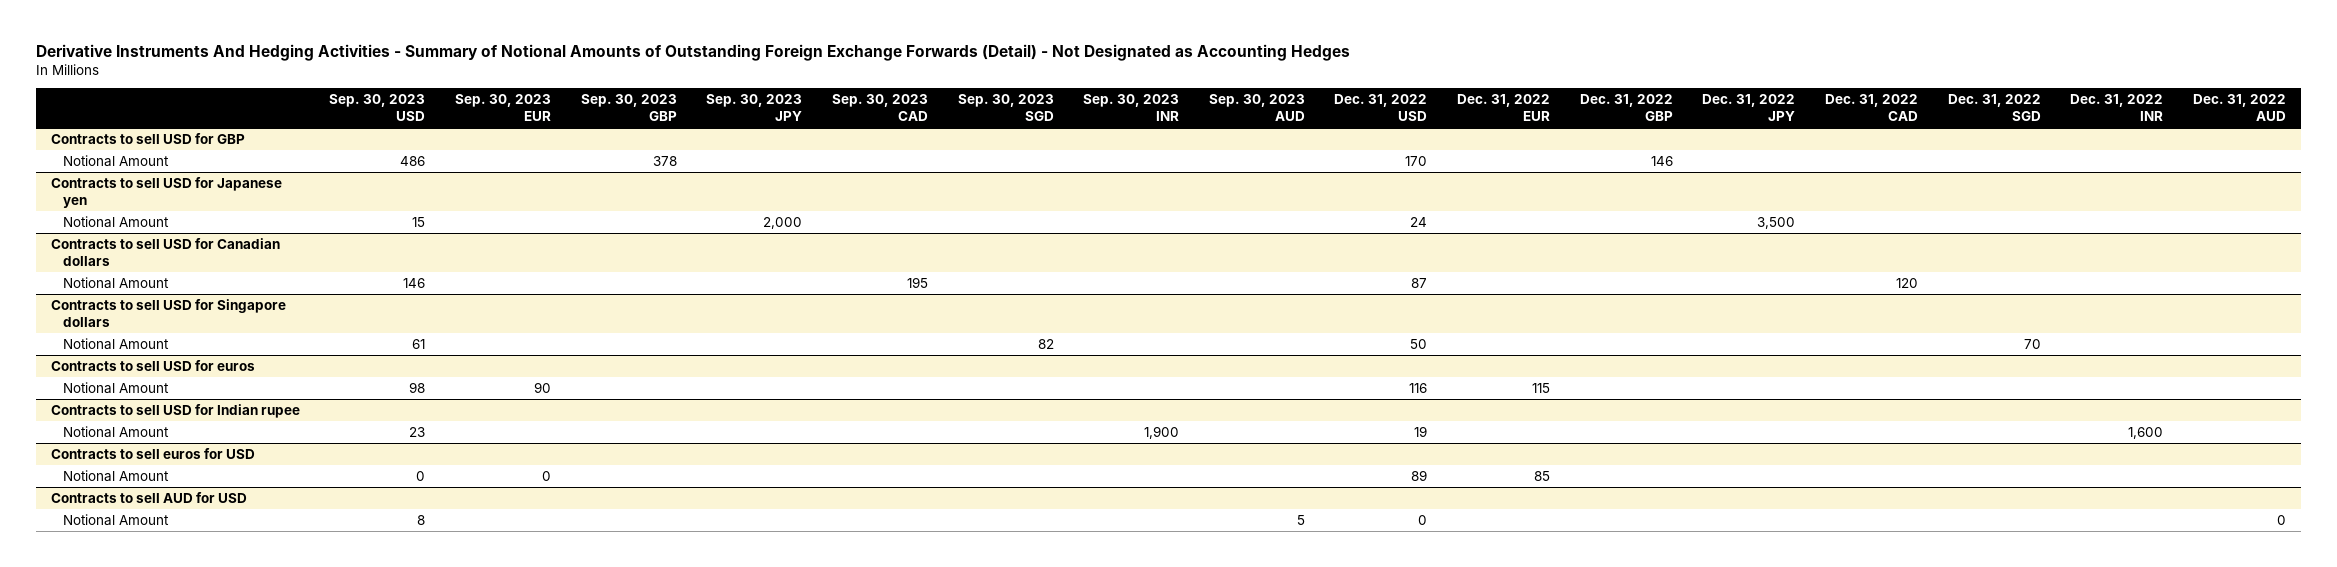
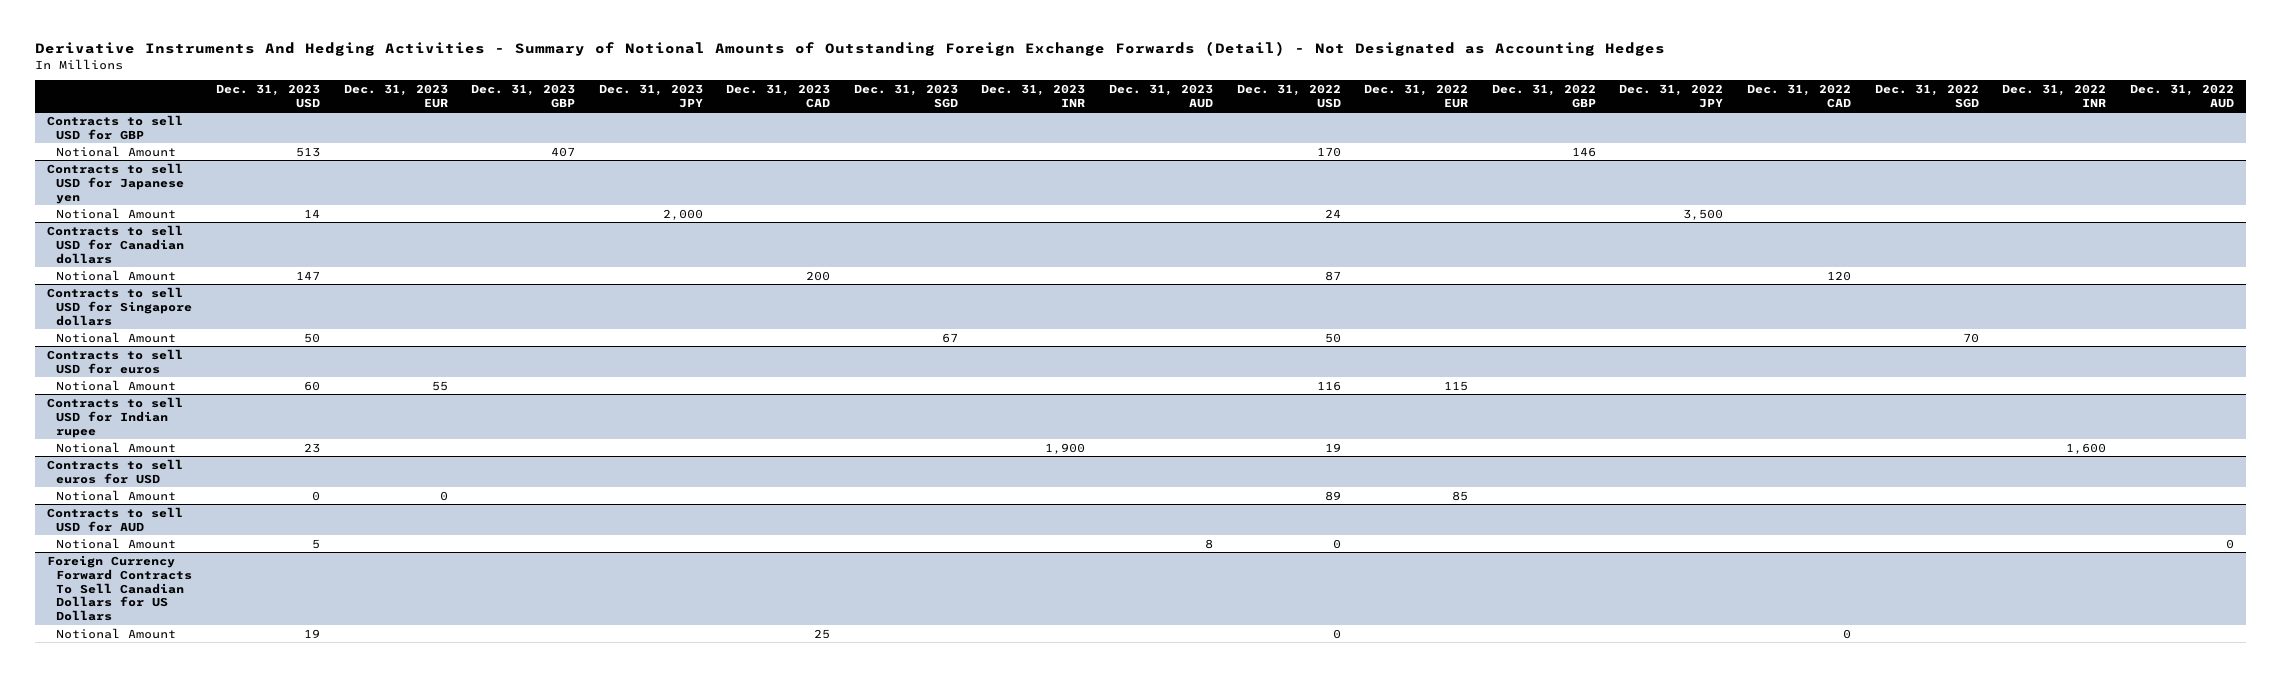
[329,94,426,121] Sep. 30, 2023 USD -> none
[454,94,551,121] Sep. 30, 2023 EUR -> none
[580,94,677,121] Sep. 30, 2023 GBP -> none
[706,94,803,121] Sep. 30, 2023 JPY -> none
[831,94,928,121] Sep. 30, 2023 CAD -> none
[957,94,1054,121] Sep. 30, 2023 SGD -> none
[1083,94,1180,121] Sep. 30, 2023 INR -> none
[1208,94,1305,121] Sep. 30, 2023 AUD -> none
none -> [215,83,320,108] Dec. 31, 2023 USD
none -> [343,83,448,108] Dec. 31, 2023 EUR
none -> [471,83,576,108] Dec. 31, 2023 GBP
none -> [598,83,703,108] Dec. 31, 2023 JPY
none -> [726,83,831,108] Dec. 31, 2023 CAD
none -> [853,83,958,108] Dec. 31, 2023 SGD
none -> [981,83,1086,107] Dec. 31, 2023 INR
none -> [1109,83,1214,108] Dec. 31, 2023 AUD
[50,492,247,504] Contracts to sell AUD for USD -> [46,506,183,532] Contracts to sell USD for AUD
none -> [46,554,193,622] Foreign Currency Forward Contracts To Sell Canadian Dollars for US Dollars
none -> [56,627,177,639] Notional Amount

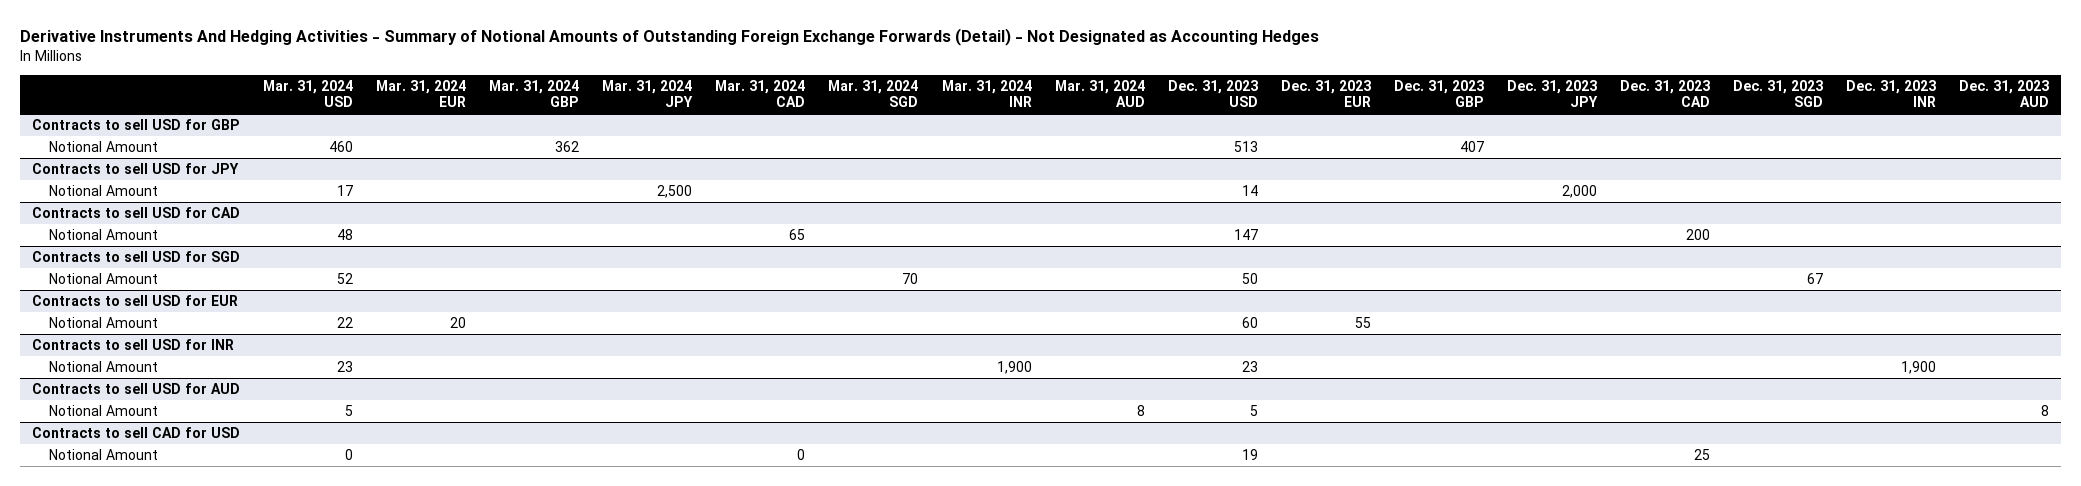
[1236,83,1341,108] Dec. 31, 2022 USD -> none
[1364,83,1469,108] Dec. 31, 2022 EUR -> none
[1491,83,1596,108] Dec. 31, 2022 GBP -> none
[1619,83,1724,108] Dec. 31, 2022 JPY -> none
[1746,83,1851,108] Dec. 31, 2022 CAD -> none
[1874,83,1979,108] Dec. 31, 2022 SGD -> none
[2002,83,2107,107] Dec. 31, 2022 INR -> none
[2129,83,2234,108] Dec. 31, 2022 AUD -> none
none -> [263,79,354,108] Mar. 31, 2024 USD
none -> [376,79,467,108] Mar. 31, 2024 EUR
none -> [489,79,580,108] Mar. 31, 2024 GBP
none -> [602,79,694,108] Mar. 31, 2024 JPY
none -> [715,79,806,108] Mar. 31, 2024 CAD
none -> [828,79,919,108] Mar. 31, 2024 SGD
none -> [941,79,1032,108] Mar. 31, 2024 INR
none -> [1054,79,1145,108] Mar. 31, 2024 AUD
[46,162,185,204] Contracts to sell USD for Japanese yen -> [31,162,239,174] Contracts to sell USD for JPY
[46,224,185,264] Contracts to sell USD for Canadian dollars -> [31,206,240,218] Contracts to sell USD for CAD
[46,286,193,326] Contracts to sell USD for Singapore dollars -> [31,250,240,262] Contracts to sell USD for SGD
[46,348,183,374] Contracts to sell USD for euros -> [31,294,238,306] Contracts to sell USD for EUR
[46,396,183,438] Contracts to sell USD for Indian rupee -> [31,338,234,350] Contracts to sell USD for INR
[46,458,183,484] Contracts to sell euros for USD -> none
[56,489,177,501] Notional Amount -> none
[46,554,193,622] Foreign Currency Forward Contracts To Sell Canadian Dollars for US Dollars -> [31,426,240,438] Contracts to sell CAD for USD

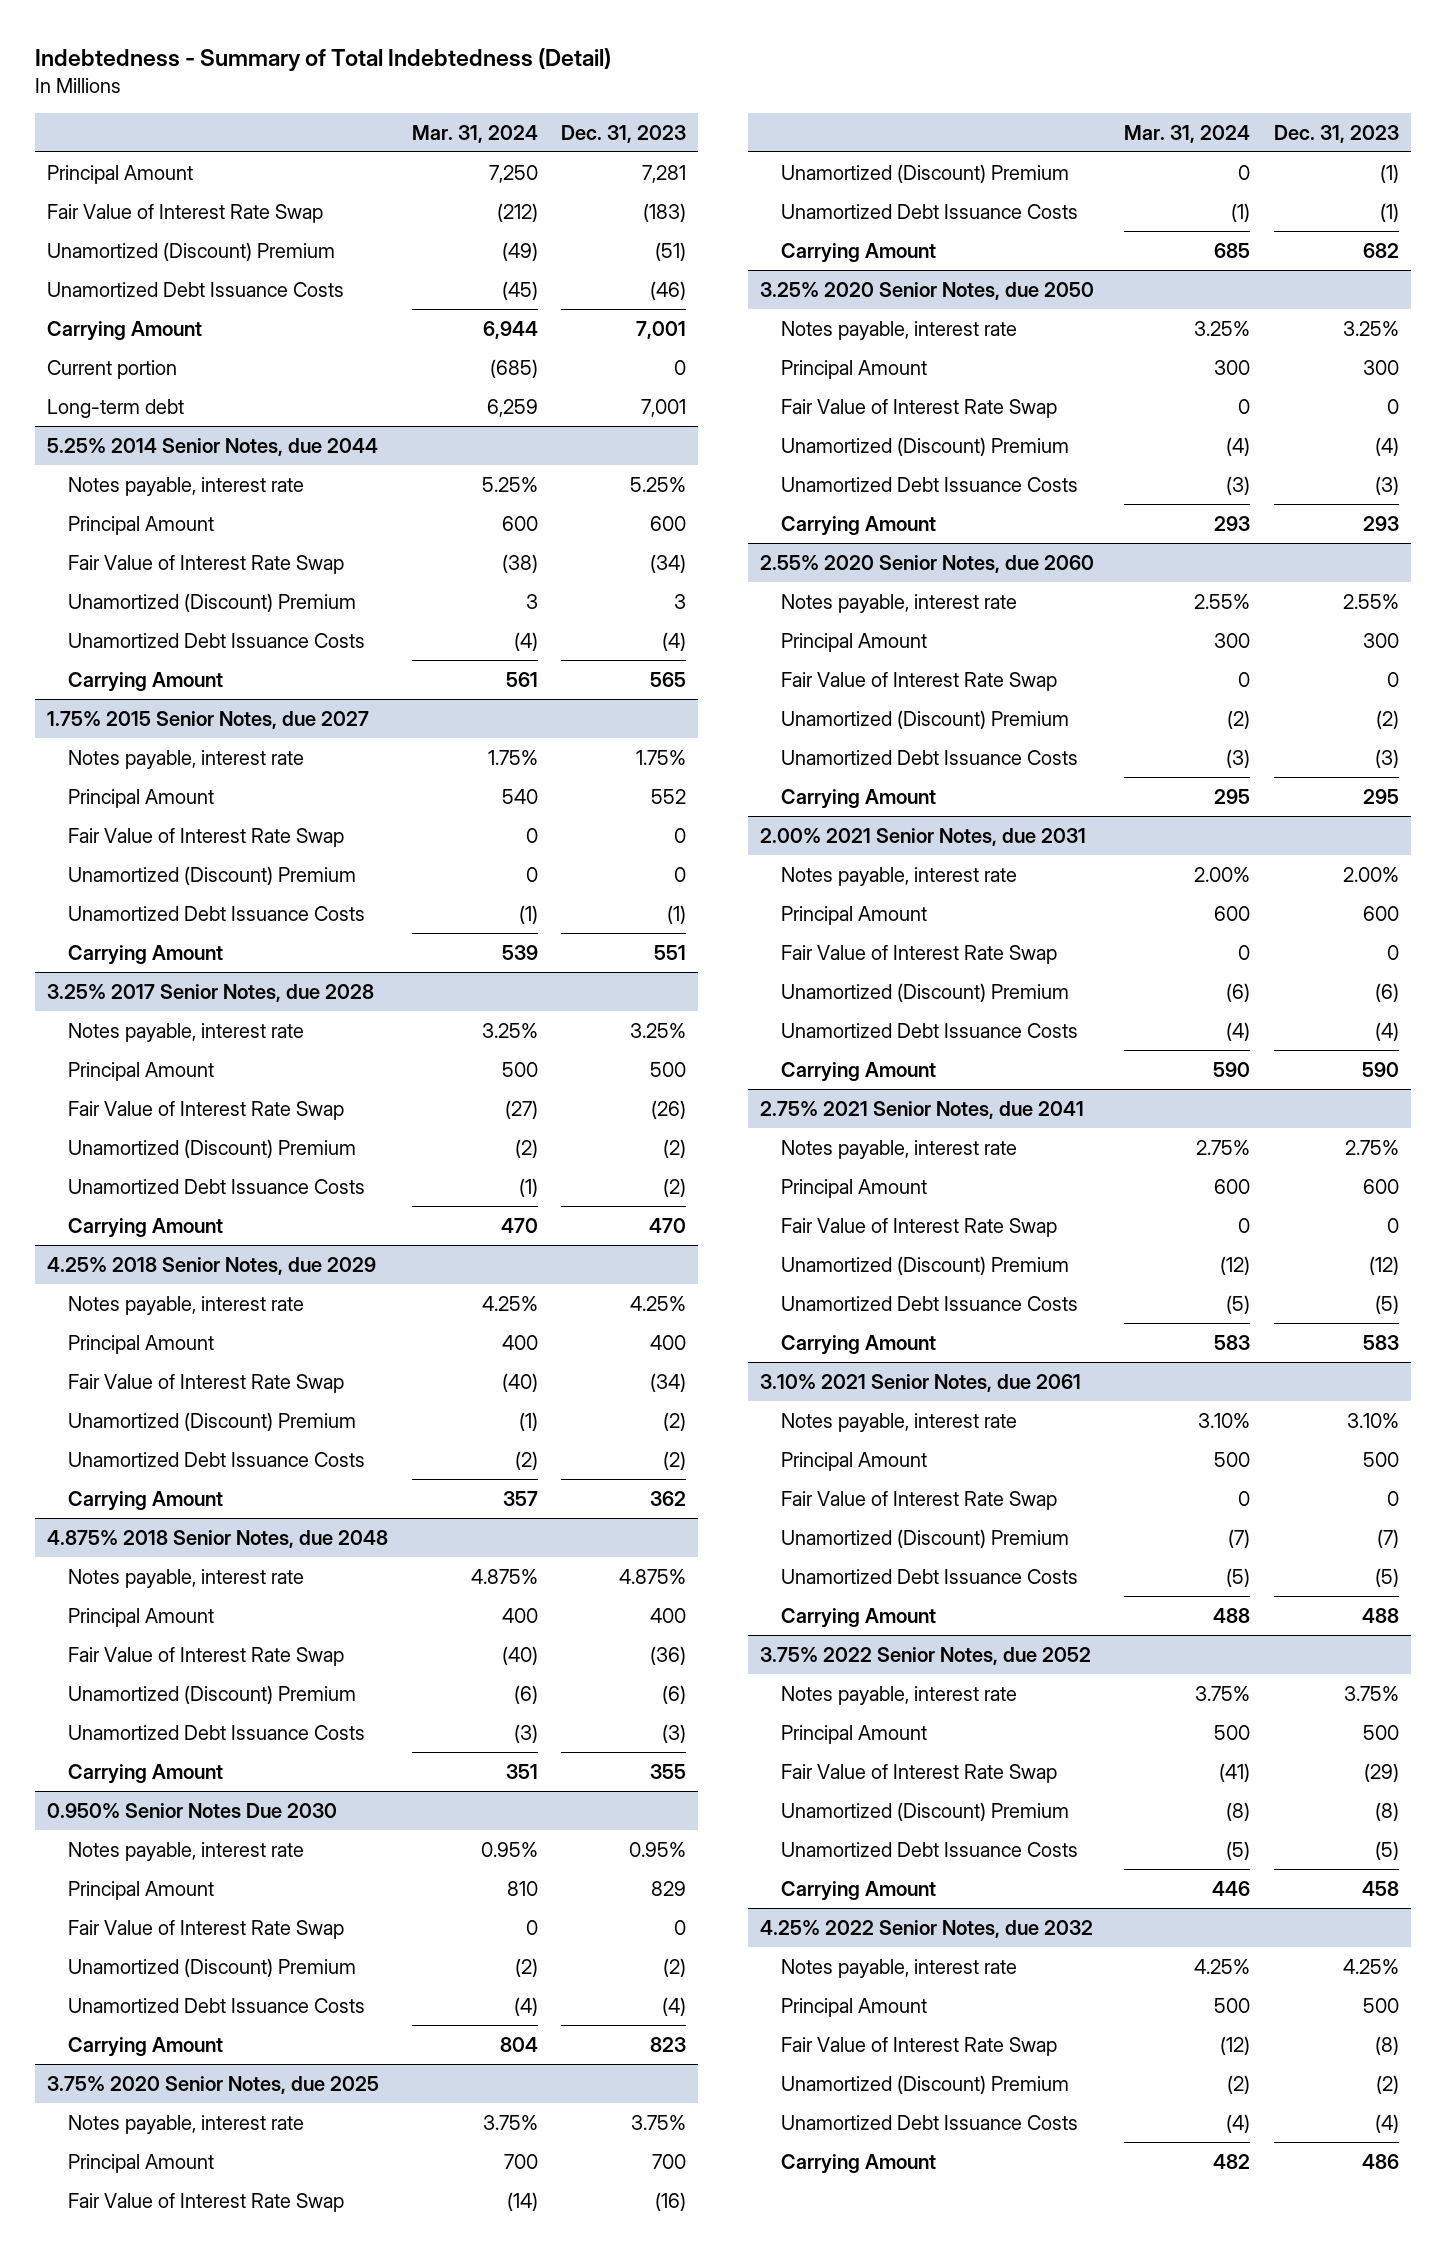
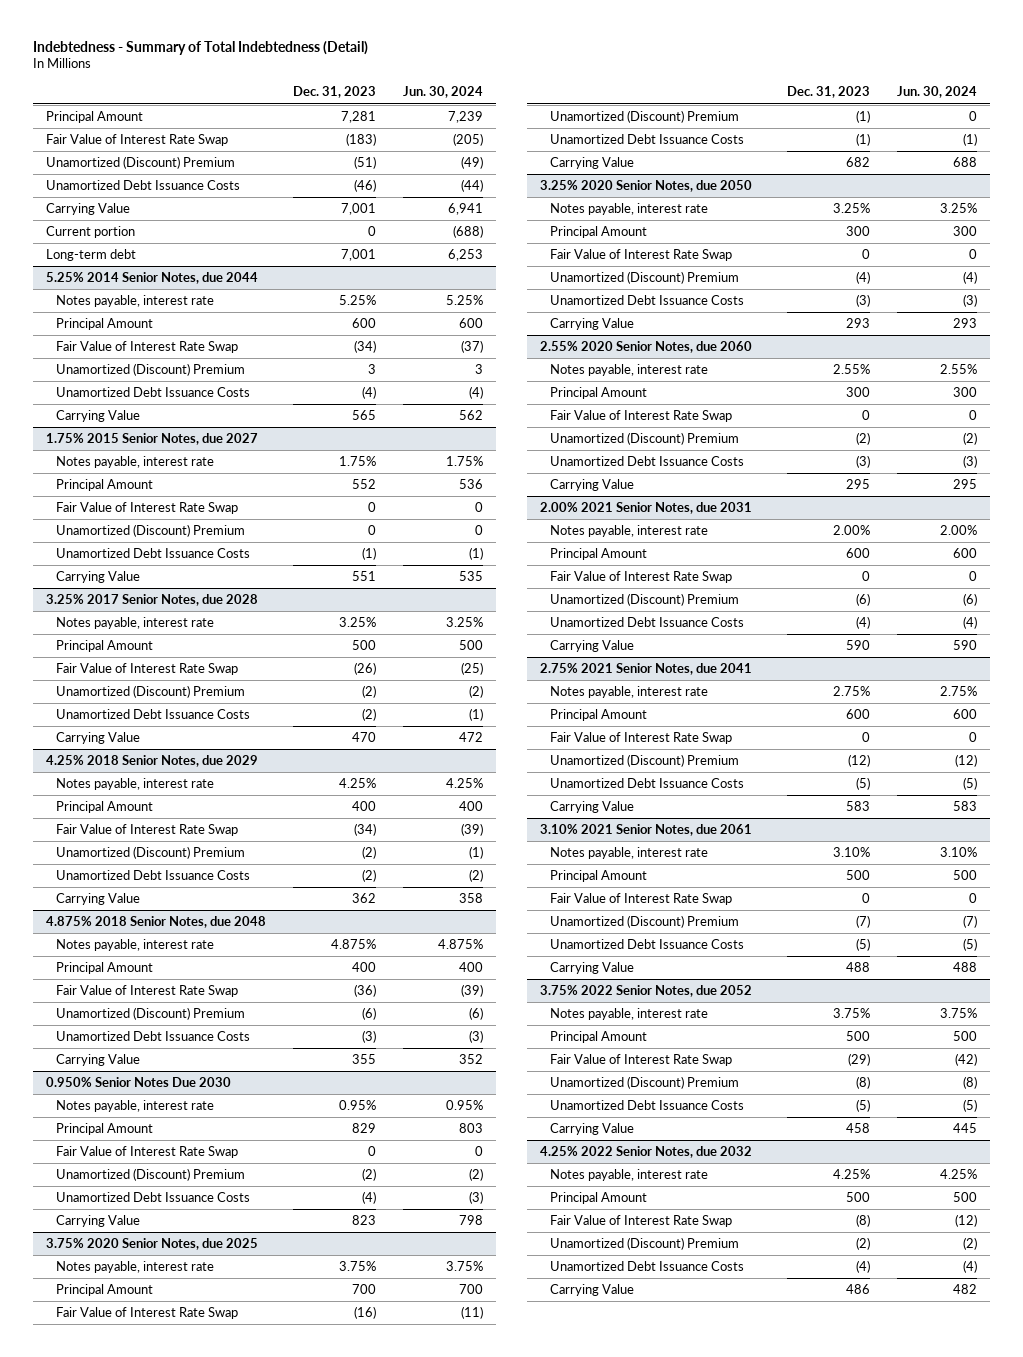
[411,124,538,143] Mar. 31, 2024 -> none
none -> [402,86,483,99] Jun. 30, 2024
[46,320,202,341] Carrying Amount -> [46,202,131,215] Carrying Value
[67,671,223,692] Carrying Amount -> [55,409,140,422] Carrying Value
[67,944,223,965] Carrying Amount -> [55,570,140,583] Carrying Value
[67,1217,223,1238] Carrying Amount -> [55,731,140,744] Carrying Value
[67,1490,223,1511] Carrying Amount -> [55,892,140,905] Carrying Value
[67,1763,223,1784] Carrying Amount -> [55,1053,140,1066] Carrying Value
[67,2036,223,2057] Carrying Amount -> [55,1214,140,1227] Carrying Value
[780,242,936,263] Carrying Amount -> [549,156,634,169] Carrying Value
[780,515,936,536] Carrying Amount -> [549,317,634,330] Carrying Value
[780,788,936,809] Carrying Amount -> [549,478,634,491] Carrying Value
[780,1061,936,1082] Carrying Amount -> [549,639,634,652] Carrying Value
[780,1334,936,1355] Carrying Amount -> [549,800,634,813] Carrying Value
[780,1607,936,1628] Carrying Amount -> [549,961,634,974] Carrying Value
[780,1880,936,1901] Carrying Amount -> [549,1122,634,1135] Carrying Value
[780,2153,936,2174] Carrying Amount -> [549,1283,634,1296] Carrying Value

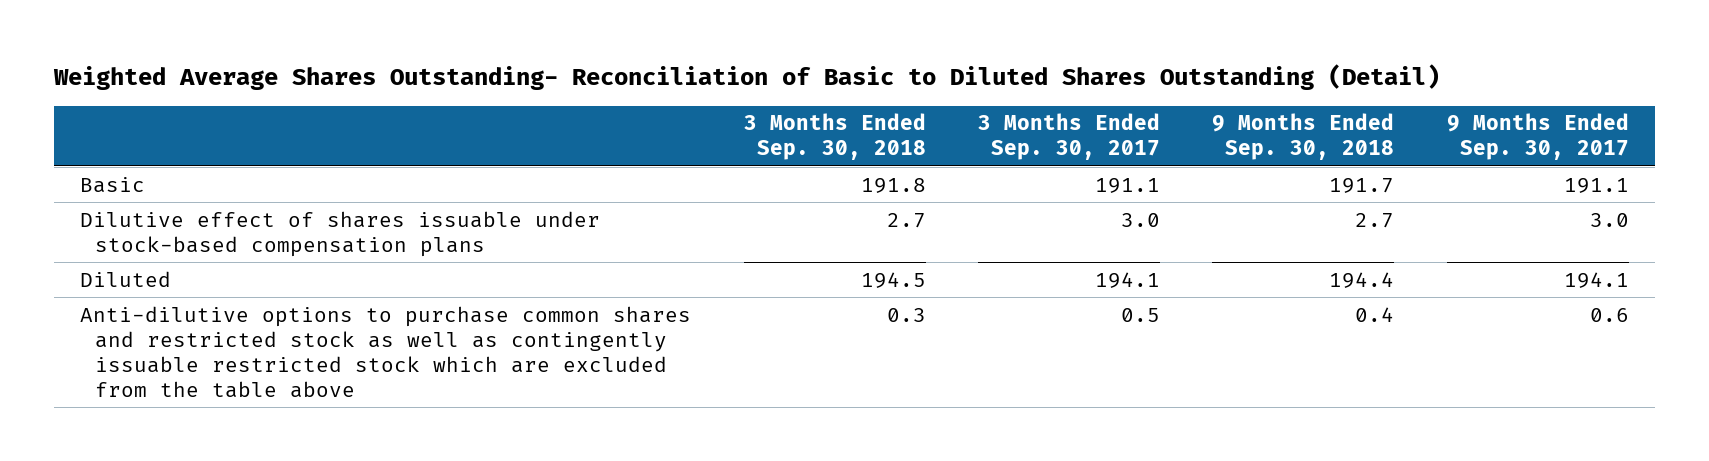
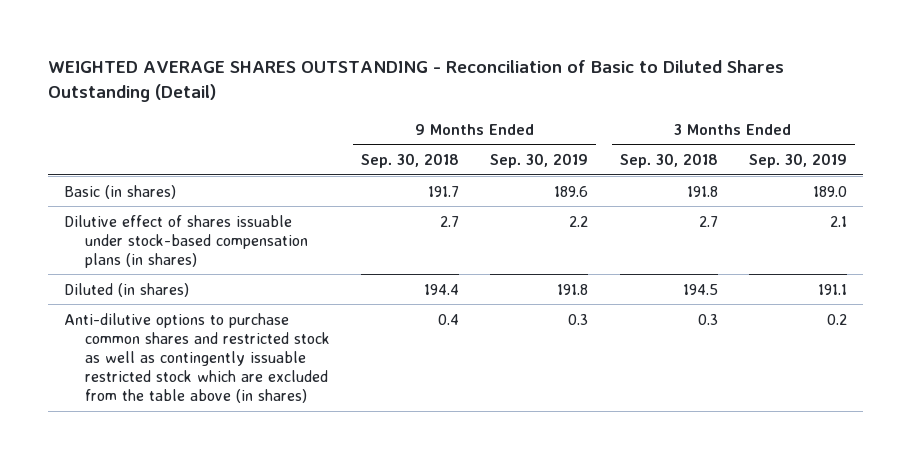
[52,64,1440,91] Weighted Average Shares Outstanding- Reconciliation of Basic to Diluted Shares Outstanding (Detail) -> [47,60,784,103] WEIGHTED AVERAGE SHARES OUTSTANDING - Reconciliation of Basic to Diluted Shares Outstanding (Detail)
[978,113,1161,161] 3 Months Ended Sep. 30, 2017 -> none
[1446,113,1629,161] 9 Months Ended Sep. 30, 2017 -> none
none -> [490,153,589,169] Sep. 30, 2019
none -> [749,153,848,169] Sep. 30, 2019
[80,176,146,193] Basic -> [63,184,176,199] Basic (in shares)
[80,210,601,257] Dilutive effect of shares issuable under stock-based compensation plans -> [63,214,308,268] Dilutive effect of shares issuable under stock-based compensation plans (in shares)
[80,270,172,287] Diluted -> [63,282,189,297] Diluted (in shares)
[80,305,692,398] Anti-dilutive options to purchase common shares and restricted stock as well as contingently issuable restricted stock which are excluded from the table above -> [63,312,330,404] Anti-dilutive options to purchase common shares and restricted stock as well as contingently issuable restricted stock which are excluded from the table above (in shares)

